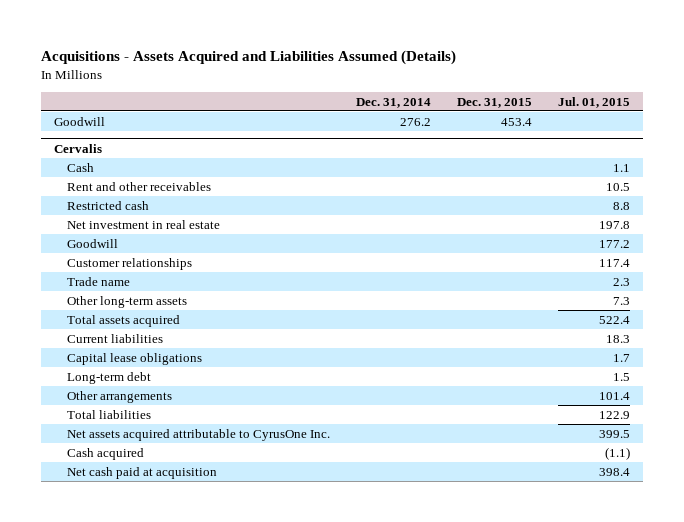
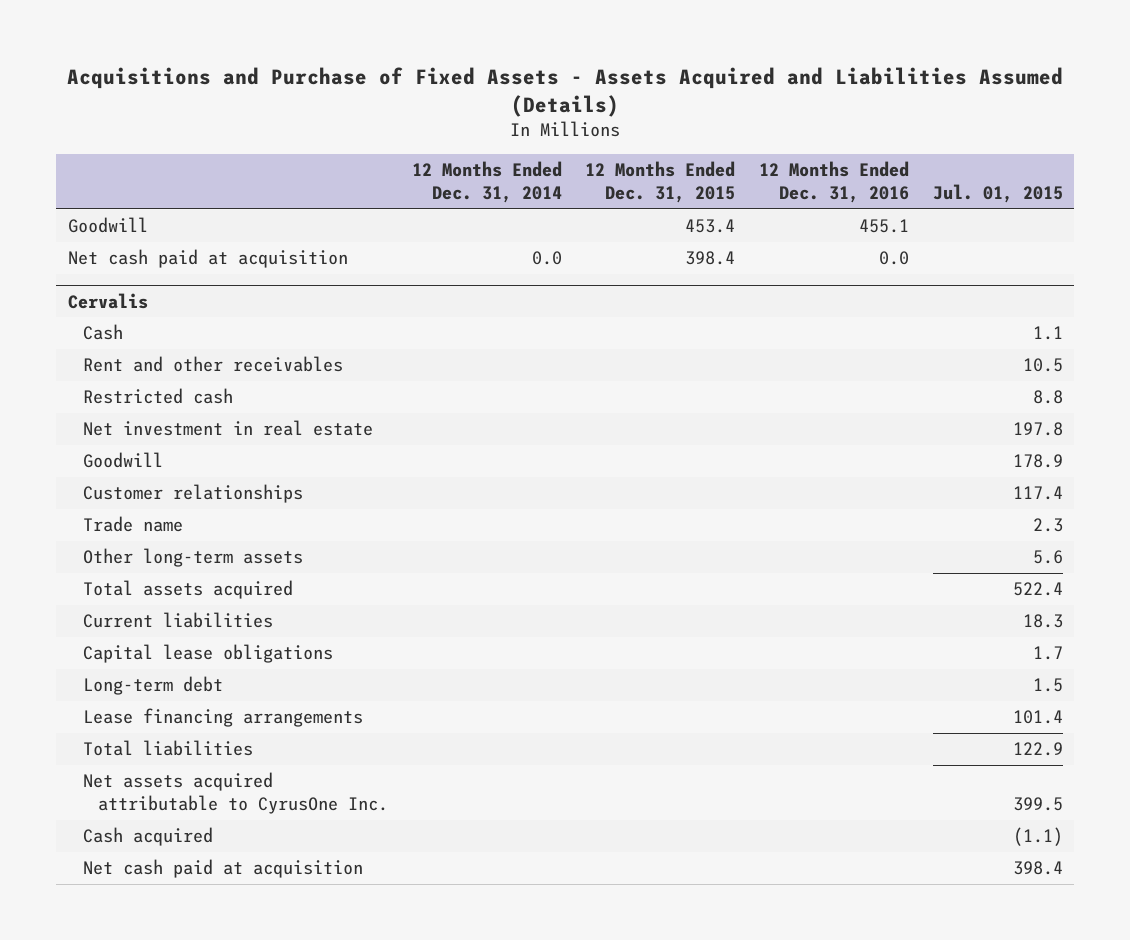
[41,50,457,66] Acquisitions - Assets Acquired and Liabilities Assumed (Details) -> [67,66,1064,117] Acquisitions and Purchase of Fixed Assets - Assets Acquired and Liabilities Assumed (Details)
[355,97,431,108] Dec. 31, 2014 -> none
[456,97,532,108] Dec. 31, 2015 -> none
none -> [411,161,562,204] 12 Months Ended Dec. 31, 2014
none -> [585,161,736,204] 12 Months Ended Dec. 31, 2015
none -> [758,161,909,204] 12 Months Ended Dec. 31, 2016
none -> [67,249,348,269] Net cash paid at acquisition
[599,239,631,248] 177.2 -> [1012,454,1063,469] 178.9
[613,296,631,305] 7.3 -> [1032,550,1063,565] 5.6
[66,390,172,403] Other arrangements -> [82,708,363,728] Lease financing arrangements

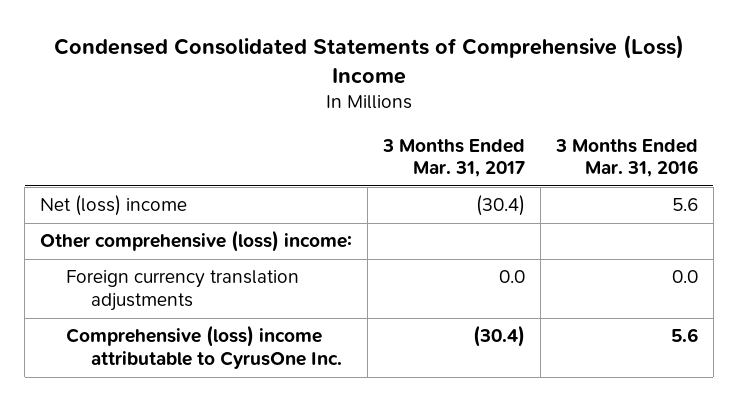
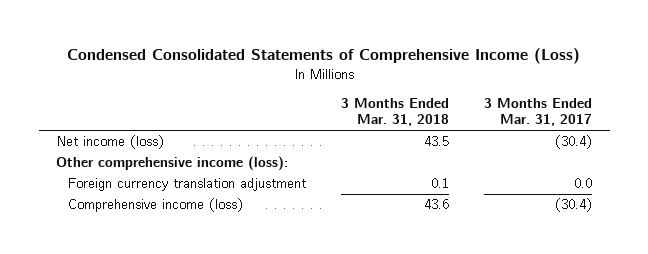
[53,34,684,84] Condensed Consolidated Statements of Comprehensive (Loss) Income -> [67,48,581,65] Condensed Consolidated Statements of Comprehensive Income (Loss)
[554,138,698,178] 3 Months Ended Mar. 31, 2016 -> none
none -> [341,97,450,127] 3 Months Ended Mar. 31, 2018
[40,195,188,217] Net (loss) income -> [56,135,165,150] Net income (loss)
[40,230,353,253] Other comprehensive (loss) income: -> [56,156,289,172] Other comprehensive income (loss):
[65,270,299,311] Foreign currency translation adjustments -> [67,178,306,192] Foreign currency translation adjustment
[65,325,343,369] Comprehensive (loss) income attributable to CyrusOne Inc. -> [67,198,243,213] Comprehensive income (loss)

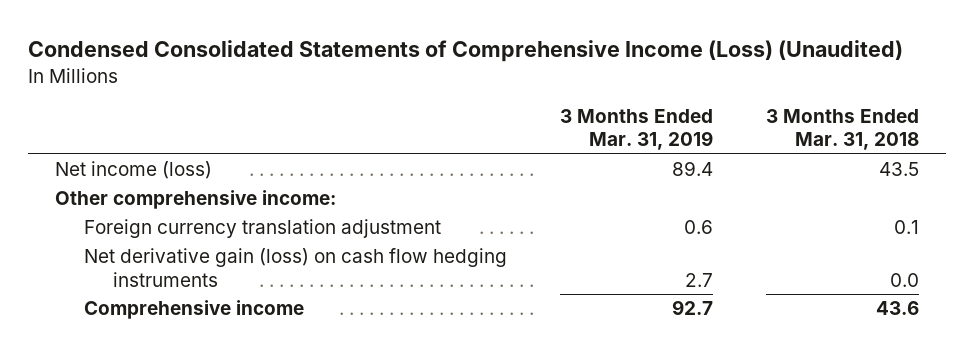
[67,48,581,65] Condensed Consolidated Statements of Comprehensive Income (Loss) -> [27,40,903,63] Condensed Consolidated Statements of Comprehensive Income (Loss) (Unaudited)
[484,97,593,127] 3 Months Ended Mar. 31, 2017 -> none
none -> [560,108,714,151] 3 Months Ended Mar. 31, 2019
[56,156,289,172] Other comprehensive income (loss): -> [54,190,336,210] Other comprehensive income:
none -> [83,248,507,287] Net derivative gain (loss) on cash flow hedging instruments
[67,198,243,213] Comprehensive income (loss) -> [83,300,304,320] Comprehensive income

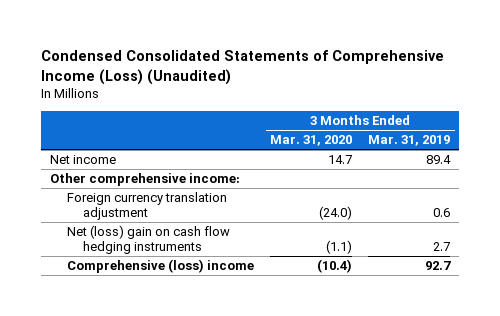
[766,108,920,151] 3 Months Ended Mar. 31, 2018 -> none
none -> [270,135,353,147] Mar. 31, 2020
[54,161,212,180] Net income (loss) -> [49,155,116,165] Net income
[83,248,507,287] Net derivative gain (loss) on cash flow hedging instruments -> [66,225,230,255] Net (loss) gain on cash flow hedging instruments
[83,300,304,320] Comprehensive income -> [66,259,254,274] Comprehensive (loss) income

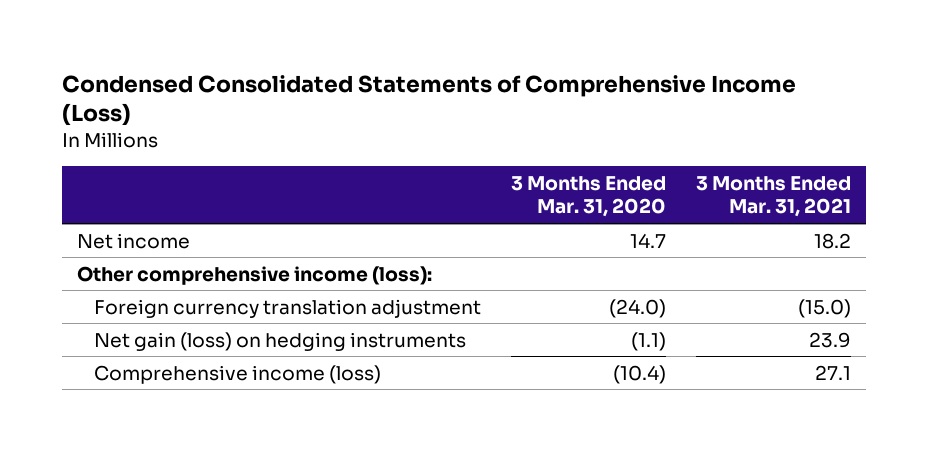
[41,50,445,86] Condensed Consolidated Statements of Comprehensive Income (Loss) (Unaudited) -> [62,74,797,127] Condensed Consolidated Statements of Comprehensive Income (Loss)
[368,135,451,147] Mar. 31, 2019 -> none
none -> [695,175,851,218] 3 Months Ended Mar. 31, 2021
[49,173,240,187] Other comprehensive income: -> [76,265,432,285] Other comprehensive income (loss):
[66,225,230,255] Net (loss) gain on cash flow hedging instruments -> [93,331,466,351] Net gain (loss) on hedging instruments
[66,259,254,274] Comprehensive (loss) income -> [93,364,381,384] Comprehensive income (loss)

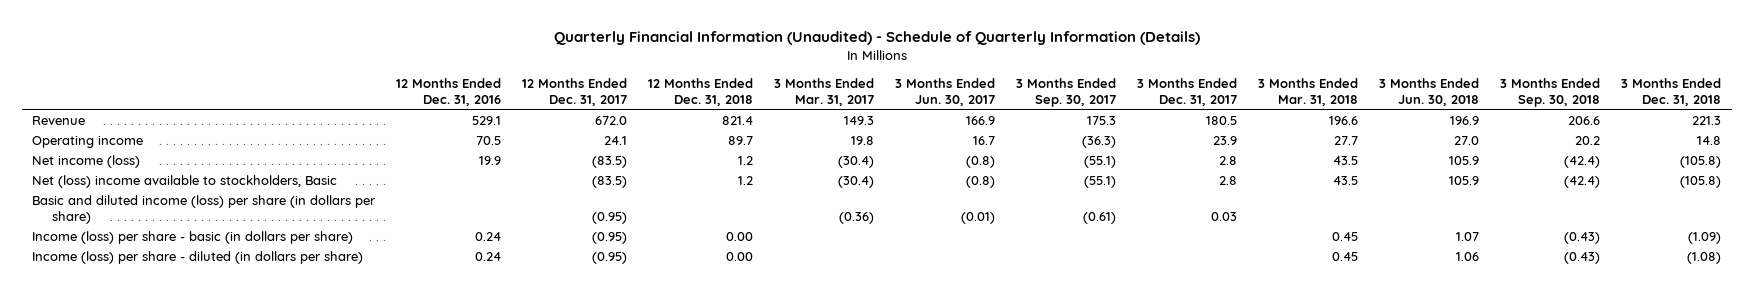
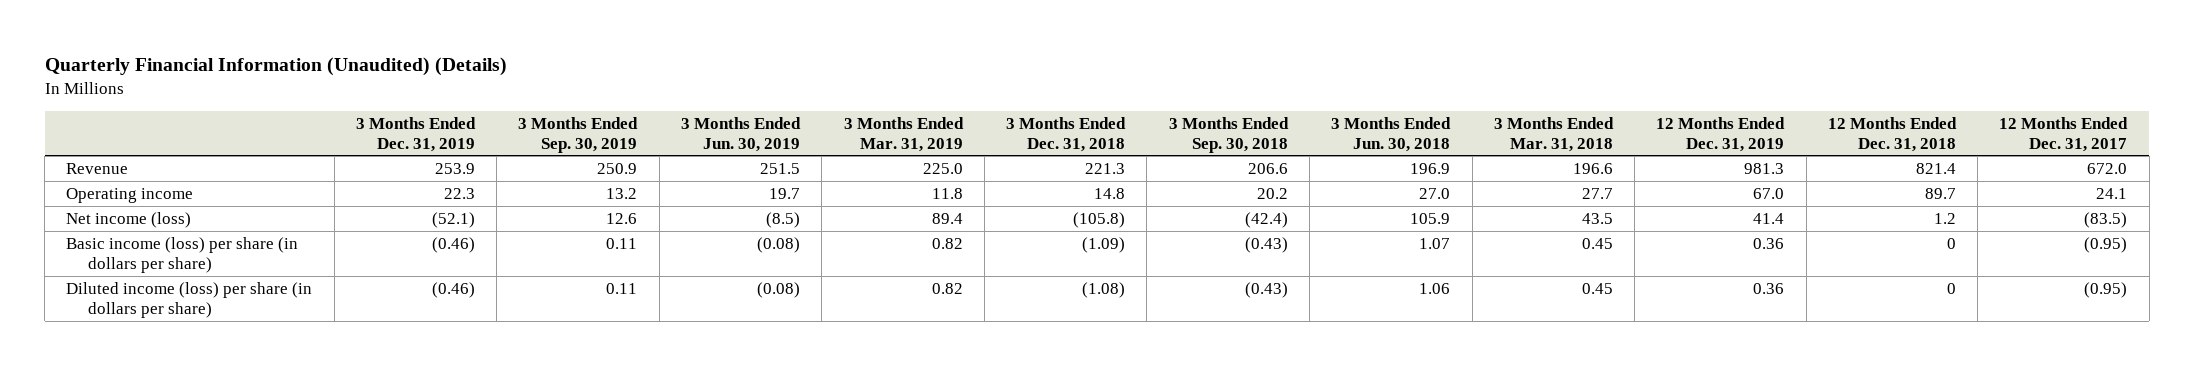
[553,31,1200,46] Quarterly Financial Information (Unaudited) - Schedule of Quarterly Information (Details) -> [44,56,507,76] Quarterly Financial Information (Unaudited) (Details)
[396,77,502,106] 12 Months Ended Dec. 31, 2016 -> none
[774,77,875,106] 3 Months Ended Mar. 31, 2017 -> none
[895,77,996,106] 3 Months Ended Jun. 30, 2017 -> none
[1016,77,1117,107] 3 Months Ended Sep. 30, 2017 -> none
[1137,77,1238,106] 3 Months Ended Dec. 31, 2017 -> none
none -> [355,116,476,152] 3 Months Ended Dec. 31, 2019
none -> [518,116,639,153] 3 Months Ended Sep. 30, 2019
none -> [681,116,802,152] 3 Months Ended Jun. 30, 2019
none -> [843,116,964,152] 3 Months Ended Mar. 31, 2019
none -> [1656,116,1786,152] 12 Months Ended Dec. 31, 2019
[32,174,338,188] Net (loss) income available to stockholders, Basic -> none
[32,194,377,224] Basic and diluted income (loss) per share (in dollars per share) -> none
[32,230,354,244] Income (loss) per share - basic (in dollars per share) -> [66,236,299,273] Basic income (loss) per share (in dollars per share)
[726,231,754,241] 0.00 -> [1946,237,1956,249] 0
[32,250,364,264] Income (loss) per share - diluted (in dollars per share) -> [66,281,313,318] Diluted income (loss) per share (in dollars per share)
[726,251,754,261] 0.00 -> [1946,282,1956,294] 0

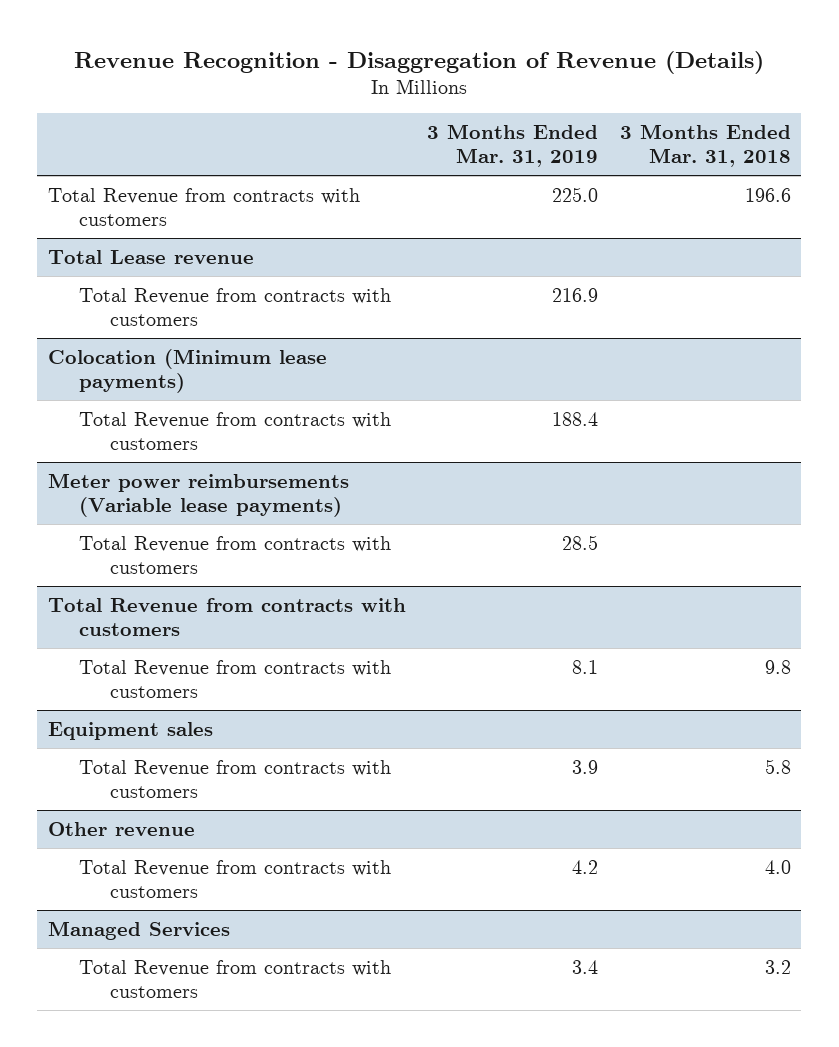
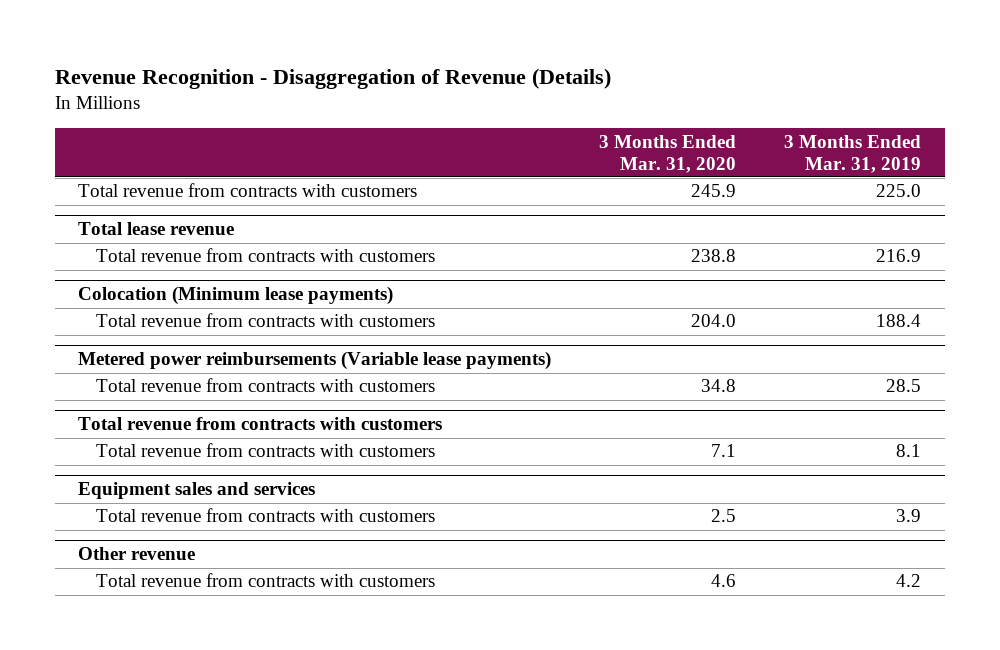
[619,123,791,168] 3 Months Ended Mar. 31, 2018 -> none
none -> [599,134,737,173] 3 Months Ended Mar. 31, 2020
[48,187,361,227] Total Revenue from contracts with customers -> [78,183,418,198] Total revenue from contracts with customers
[48,249,255,264] Total Lease revenue -> [78,222,235,236] Total lease revenue
[78,287,391,327] Total Revenue from contracts with customers -> [96,248,436,263] Total revenue from contracts with customers
[78,411,391,451] Total Revenue from contracts with customers -> [96,313,436,328] Total revenue from contracts with customers
[48,472,350,518] Meter power reimbursements (Variable lease payments) -> [78,351,552,371] Metered power reimbursements (Variable lease payments)
[78,535,391,575] Total Revenue from contracts with customers -> [96,378,436,393] Total revenue from contracts with customers
[48,597,407,637] Total Revenue from contracts with customers -> [78,417,443,431] Total revenue from contracts with customers
[78,659,391,699] Total Revenue from contracts with customers -> [96,443,436,458] Total revenue from contracts with customers
[48,721,214,740] Equipment sales -> [78,482,316,500] Equipment sales and services
[78,759,391,799] Total Revenue from contracts with customers -> [96,508,436,523] Total revenue from contracts with customers
[48,920,231,940] Managed Services -> none
[78,959,391,999] Total Revenue from contracts with customers -> none
[78,859,391,899] Total Revenue from contracts with customers -> [96,573,436,588] Total revenue from contracts with customers

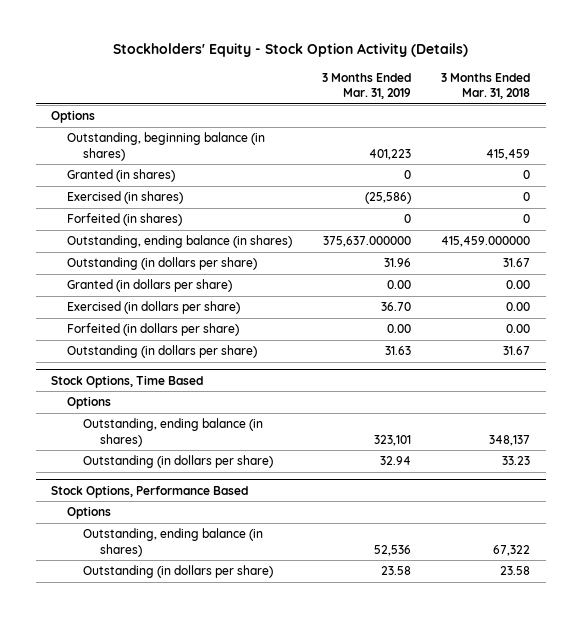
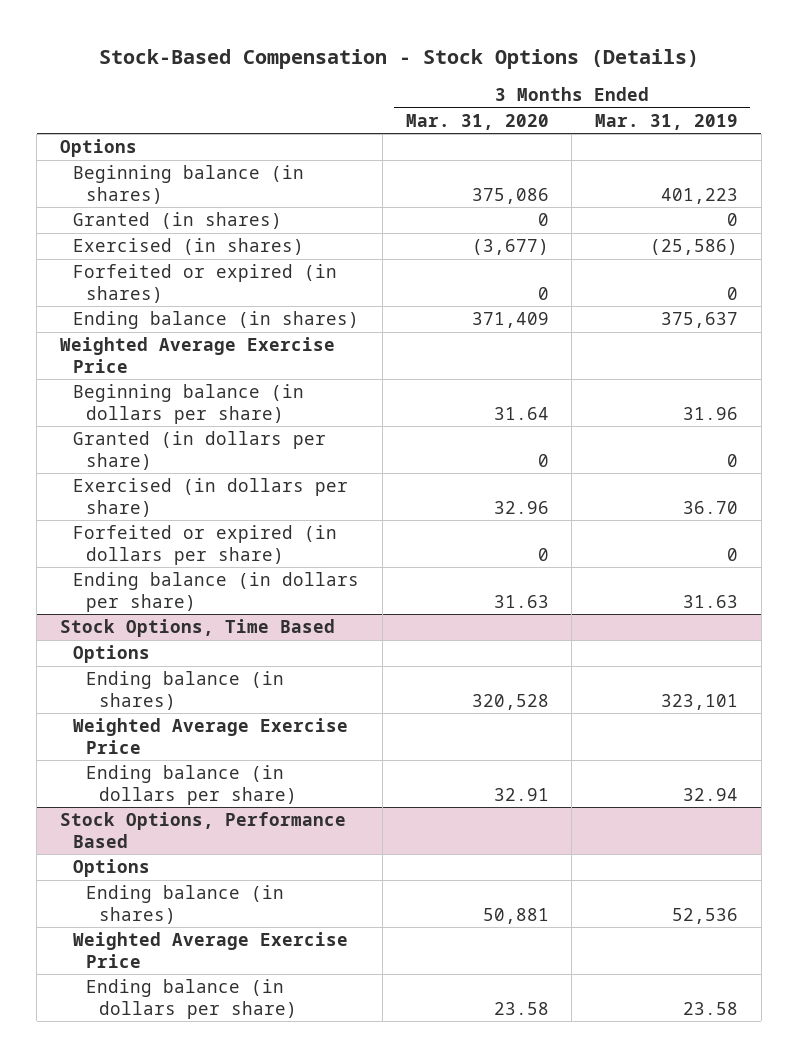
[112,43,468,58] Stockholders' Equity - Stock Option Activity (Details) -> [99,48,700,69] Stock-Based Compensation - Stock Options (Details)
[441,72,531,100] 3 Months Ended Mar. 31, 2018 -> none
none -> [405,113,549,130] Mar. 31, 2020
[67,132,266,161] Outstanding, beginning balance (in shares) -> [73,165,305,204] Beginning balance (in shares)
[67,213,183,227] Forfeited (in shares) -> [73,264,338,303] Forfeited or expired (in shares)
[67,235,293,249] Outstanding, ending balance (in shares) -> [73,311,360,330] Ending balance (in shares)
[323,236,412,248] 375,637.000000 -> [661,312,739,329] 375,637
none -> [59,337,335,373] Weighted Average Exercise Price
[67,257,258,271] Outstanding (in dollars per share) -> [73,384,305,424] Beginning balance (in dollars per share)
[387,280,412,290] 0.00 -> [727,453,739,467] 0
[67,323,240,337] Forfeited (in dollars per share) -> [73,525,338,565] Forfeited or expired (in dollars per share)
[387,324,412,334] 0.00 -> [727,547,739,561] 0
[67,345,258,359] Outstanding (in dollars per share) -> [73,572,360,612] Ending balance (in dollars per share)
[83,418,264,447] Outstanding, ending balance (in shares) -> [86,671,285,710] Ending balance (in shares)
none -> [73,718,349,754] Weighted Average Exercise Price
[83,455,274,469] Outstanding (in dollars per share) -> [86,765,298,805] Ending balance (in dollars per share)
[83,528,264,557] Outstanding, ending balance (in shares) -> [86,885,285,924] Ending balance (in shares)
none -> [73,932,349,968] Weighted Average Exercise Price
[83,565,274,579] Outstanding (in dollars per share) -> [86,979,298,1019] Ending balance (in dollars per share)

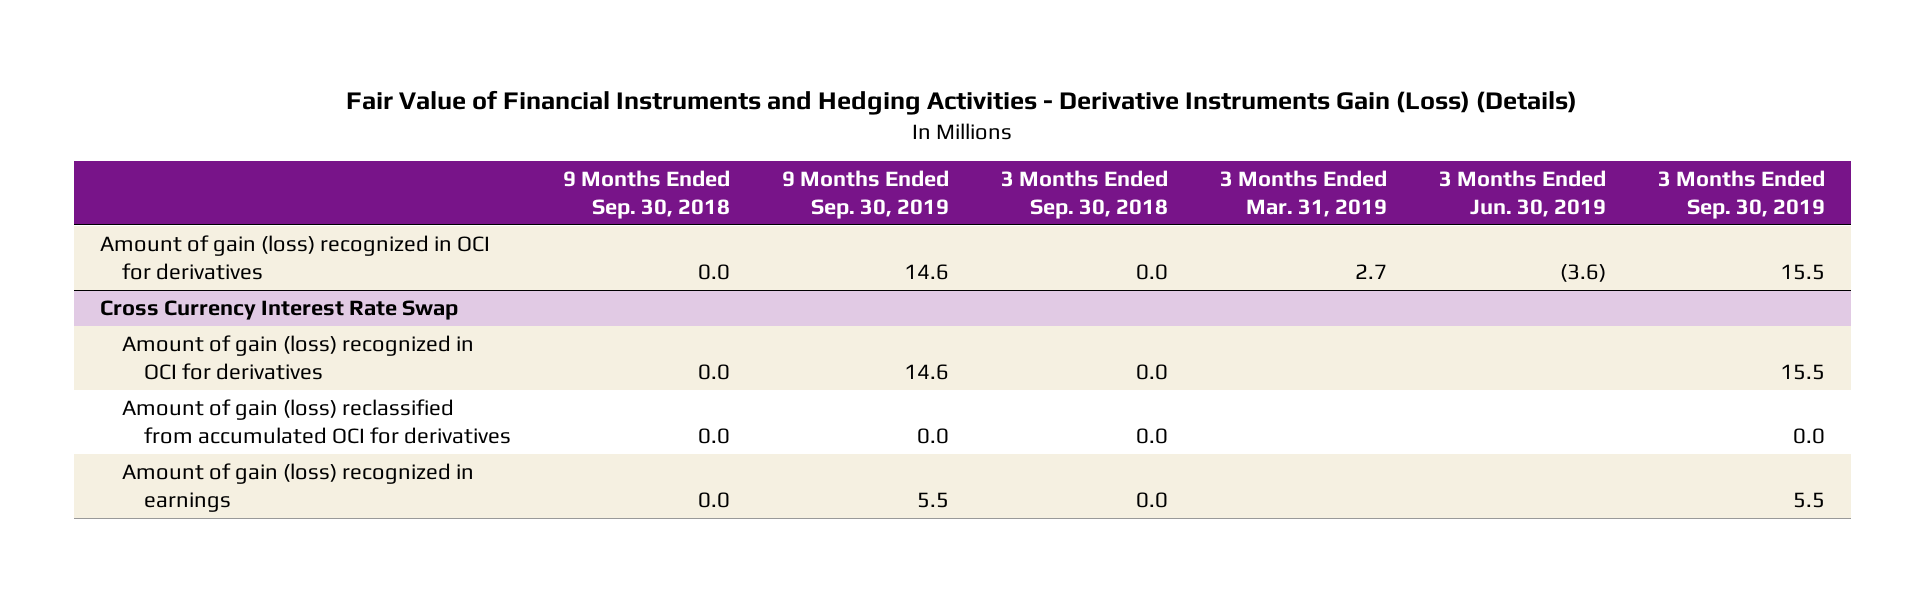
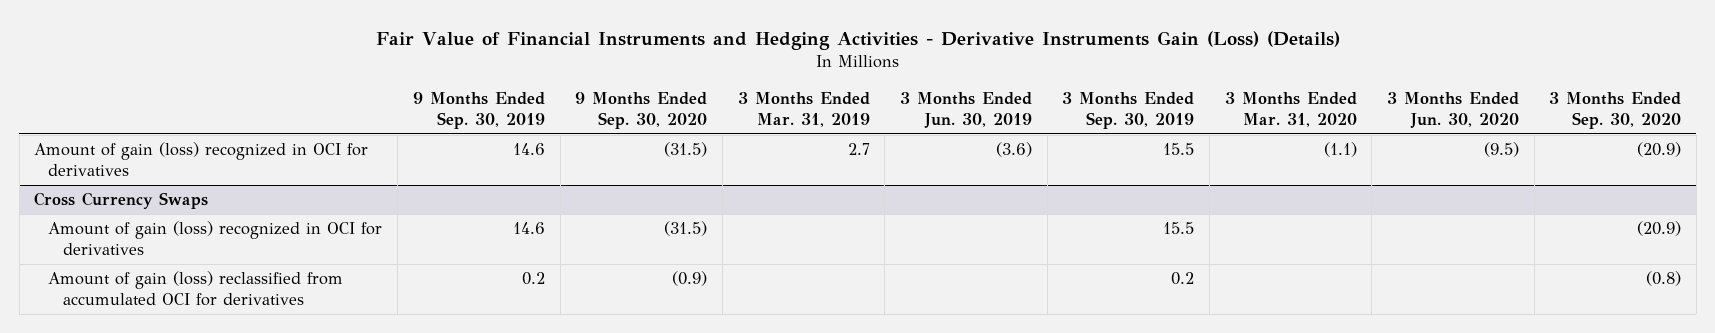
[562,169,730,220] 9 Months Ended Sep. 30, 2018 -> none
[1000,169,1168,220] 3 Months Ended Sep. 30, 2018 -> none
none -> [575,91,708,129] 9 Months Ended Sep. 30, 2020
none -> [1224,91,1357,127] 3 Months Ended Mar. 31, 2020
none -> [1386,91,1519,128] 3 Months Ended Jun. 30, 2020
none -> [1549,91,1682,129] 3 Months Ended Sep. 30, 2020
[100,300,459,321] Cross Currency Interest Rate Swap -> [34,192,209,210] Cross Currency Swaps
[122,463,475,513] Amount of gain (loss) recognized in earnings -> none
[916,428,949,445] 0.0 -> [521,272,545,286] 0.2
[1792,428,1825,445] 0.0 -> [1171,272,1195,286] 0.2

